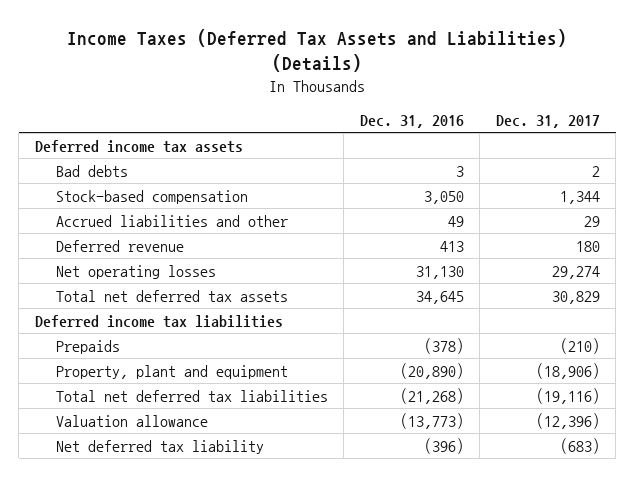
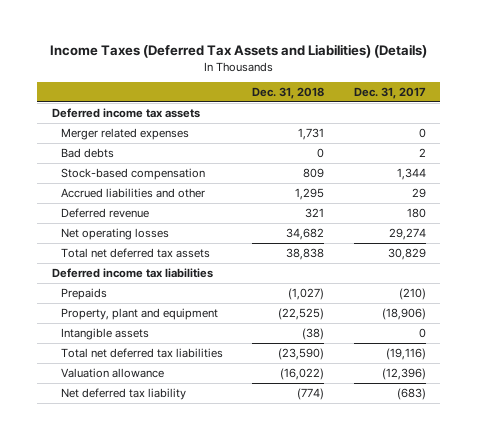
[359,114,464,128] Dec. 31, 2016 -> none
none -> [252,87,325,100] Dec. 31, 2018
none -> [60,127,189,140] Merger related expenses
none -> [60,327,149,340] Intangible assets

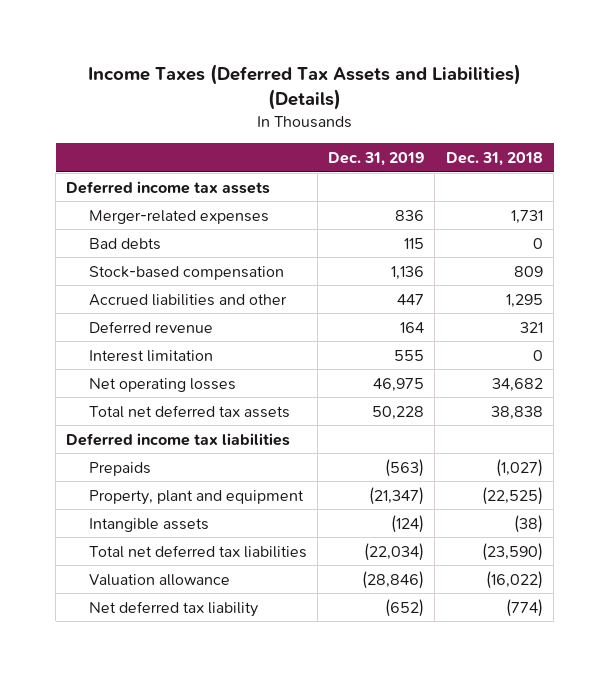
[353,87,426,100] Dec. 31, 2017 -> none
none -> [328,151,425,166] Dec. 31, 2019
[60,127,189,140] Merger related expenses -> [88,209,269,224] Merger-related expenses
none -> [88,349,213,362] Interest limitation

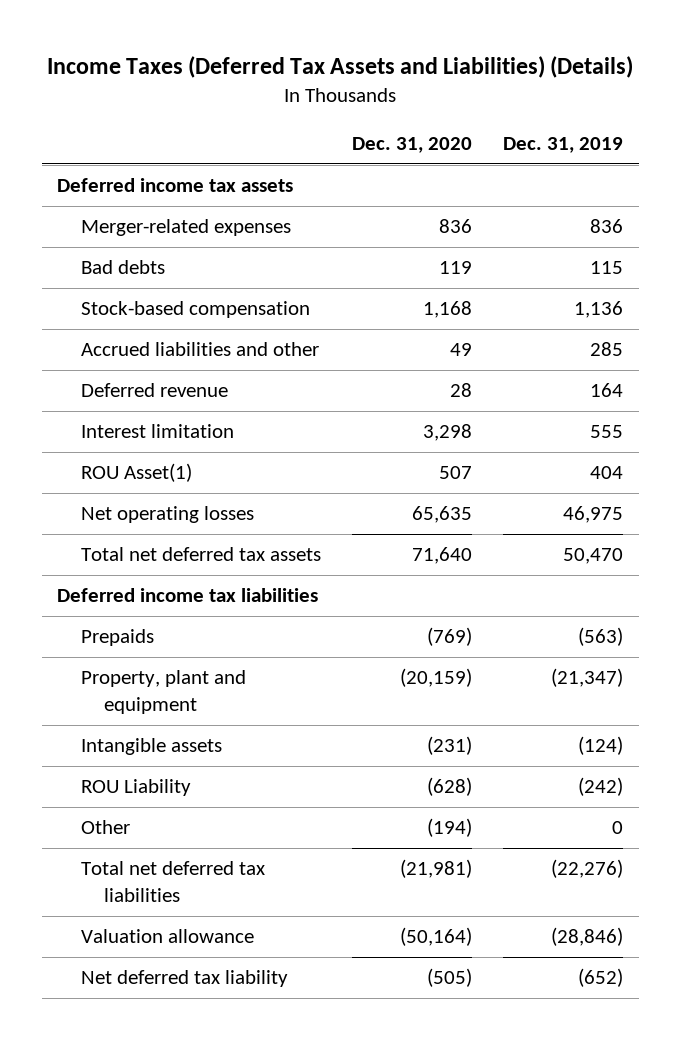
[445,151,543,166] Dec. 31, 2018 -> none
none -> [352,136,473,153] Dec. 31, 2020
[397,293,425,305] 447 -> [590,342,624,357] 285
none -> [80,463,192,483] ROU Asset(1)
[372,405,425,420] 50,228 -> [563,548,624,565] 50,470
none -> [80,779,191,797] ROU Liability
none -> [80,820,130,835] Other
[364,542,425,561] (22,034) -> [551,859,624,879] (22,276)

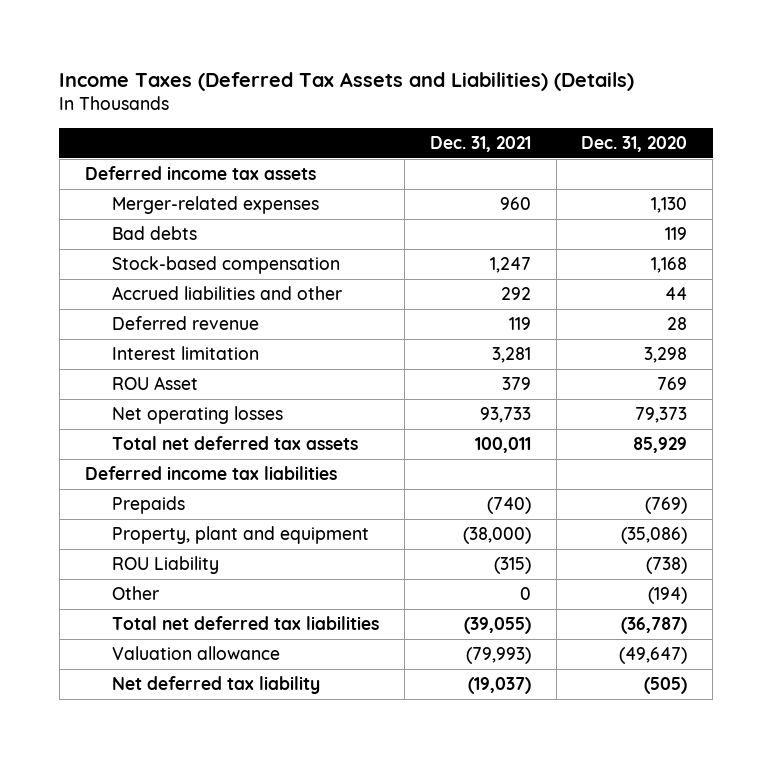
[503,136,624,153] Dec. 31, 2019 -> none
none -> [429,136,531,153] Dec. 31, 2021
[439,219,473,234] 836 -> [651,197,688,214] 1,130
[450,343,473,357] 49 -> [665,287,688,301] 44
[80,463,192,483] ROU Asset(1) -> [112,376,199,391] ROU Asset
[439,466,473,480] 507 -> [657,377,688,391] 769
[412,506,473,524] 65,635 -> [635,407,688,424] 79,373
[412,547,473,565] 71,640 -> [633,437,688,454] 85,929
[80,738,222,756] Intangible assets -> none
[400,668,473,688] (20,159) -> [621,527,688,545] (35,086)
[427,777,473,797] (628) -> [646,557,688,575] (738)
[400,859,473,879] (21,981) -> [621,617,688,635] (36,787)
[400,927,473,947] (50,164) -> [619,647,688,665] (49,647)

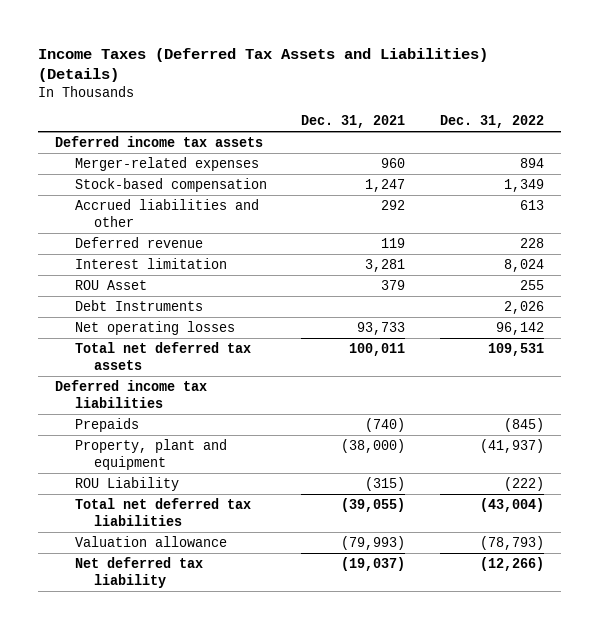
[581,136,688,153] Dec. 31, 2020 -> none
none -> [439,115,544,129] Dec. 31, 2022
[112,226,198,241] Bad debts -> none
none -> [74,299,203,311] Debt Instruments
[112,586,160,601] Other -> none

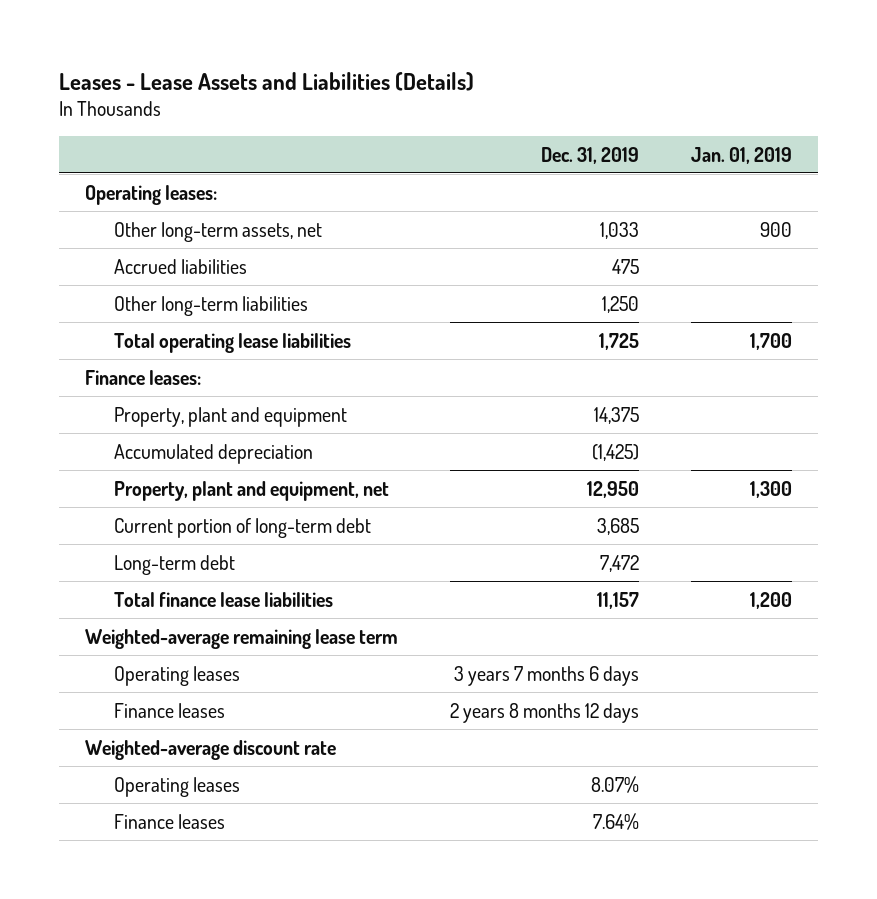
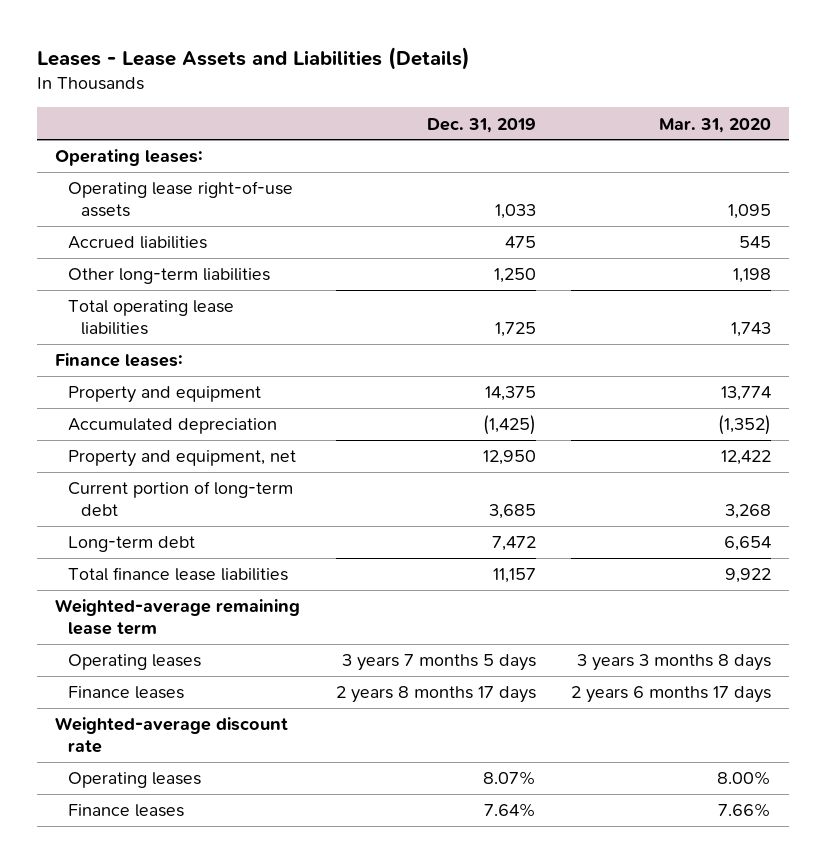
[690,146,792,164] Jan. 01, 2019 -> none
none -> [658,117,771,133] Mar. 31, 2020
[113,221,322,242] Other long-term assets, net -> [68,181,294,218] Operating lease right-of-use assets
[113,406,347,427] Property, plant and equipment -> [68,386,262,404] Property and equipment
[113,480,389,501] Property, plant and equipment, net -> [68,450,297,468] Property and equipment, net
[453,665,639,686] 3 years 7 months 6 days -> [341,654,536,672] 3 years 7 months 5 days
[449,702,639,723] 2 years 8 months 12 days -> [335,686,536,704] 2 years 8 months 17 days

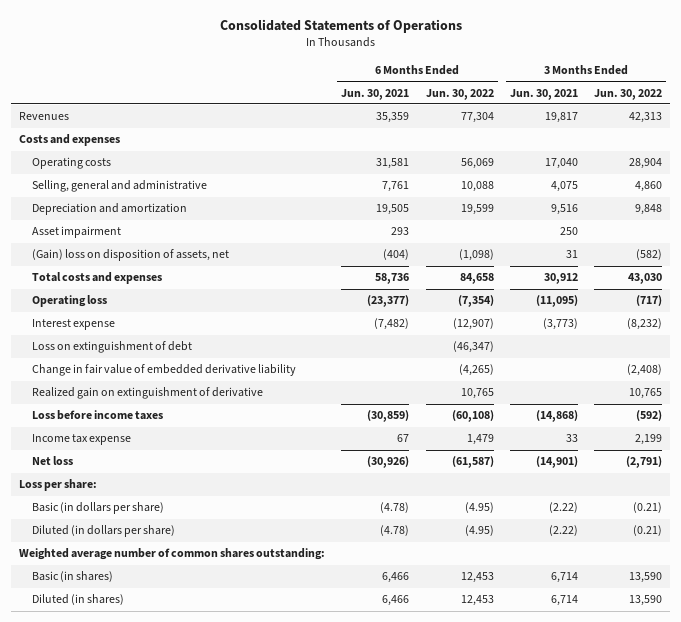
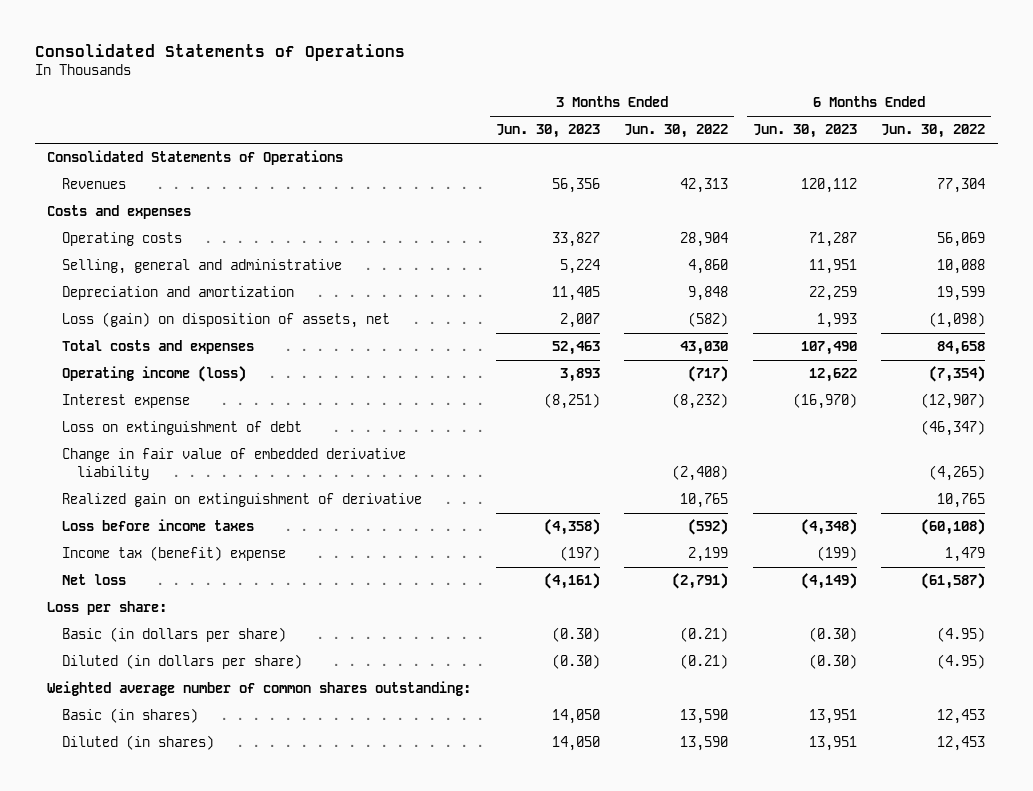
[341,88,410,100] Jun. 30, 2021 -> none
[509,88,578,100] Jun. 30, 2021 -> none
none -> [495,124,600,139] Jun. 30, 2023
none -> [752,124,857,139] Jun. 30, 2023
none -> [47,150,344,166] Consolidated Statements of Operations
[31,226,121,239] Asset impairment -> none
[31,249,229,262] (Gain) loss on disposition of assets, net -> [62,312,391,329] Loss (gain) on disposition of assets, net
[31,295,107,308] Operating loss -> [62,366,247,383] Operating income (loss)
[31,434,131,446] Income tax expense -> [62,546,287,562] Income tax (benefit) expense

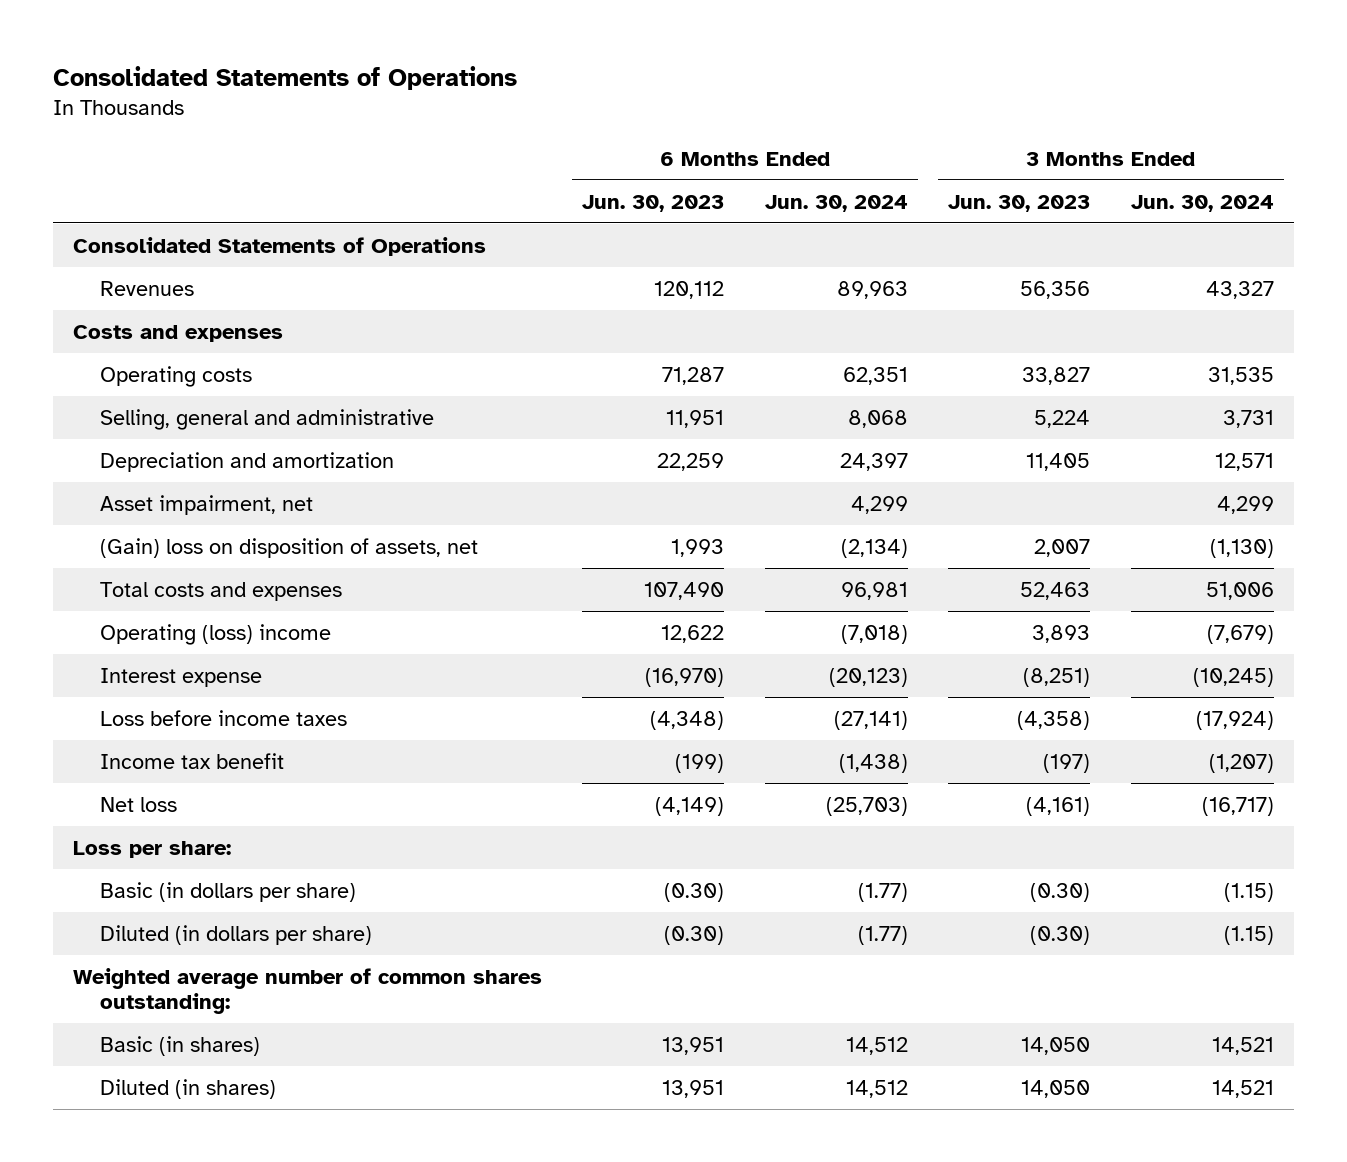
[624,124,729,139] Jun. 30, 2022 -> none
[881,124,986,139] Jun. 30, 2022 -> none
none -> [764,194,908,212] Jun. 30, 2024
none -> [1130,194,1274,212] Jun. 30, 2024
none -> [100,494,314,515] Asset impairment, net
[62,312,391,329] Loss (gain) on disposition of assets, net -> [100,537,479,558] (Gain) loss on disposition of assets, net
[62,366,247,383] Operating income (loss) -> [100,623,332,645] Operating (loss) income
[62,421,303,436] Loss on extinguishment of debt -> none
[62,448,407,480] Change in fair value of embedded derivative liability -> none
[62,493,423,508] Realized gain on extinguishment of derivative -> none
[62,546,287,562] Income tax (benefit) expense -> [100,752,285,769] Income tax benefit

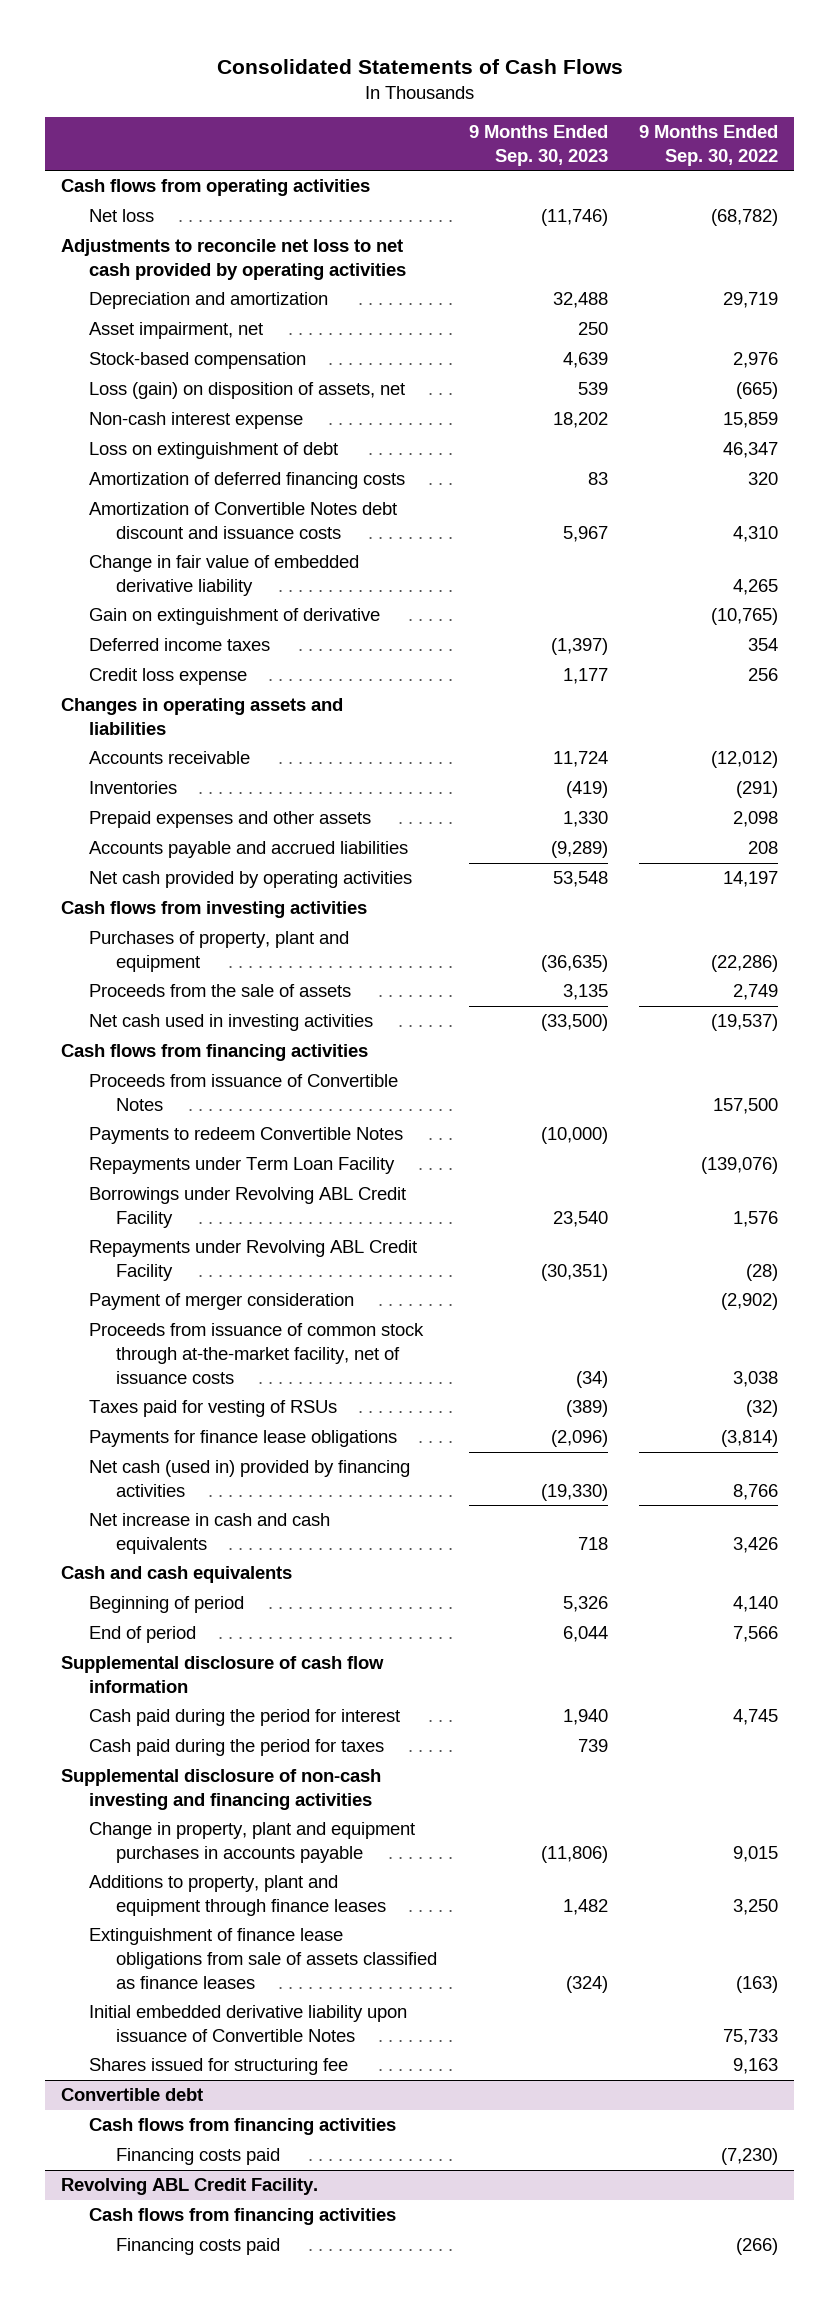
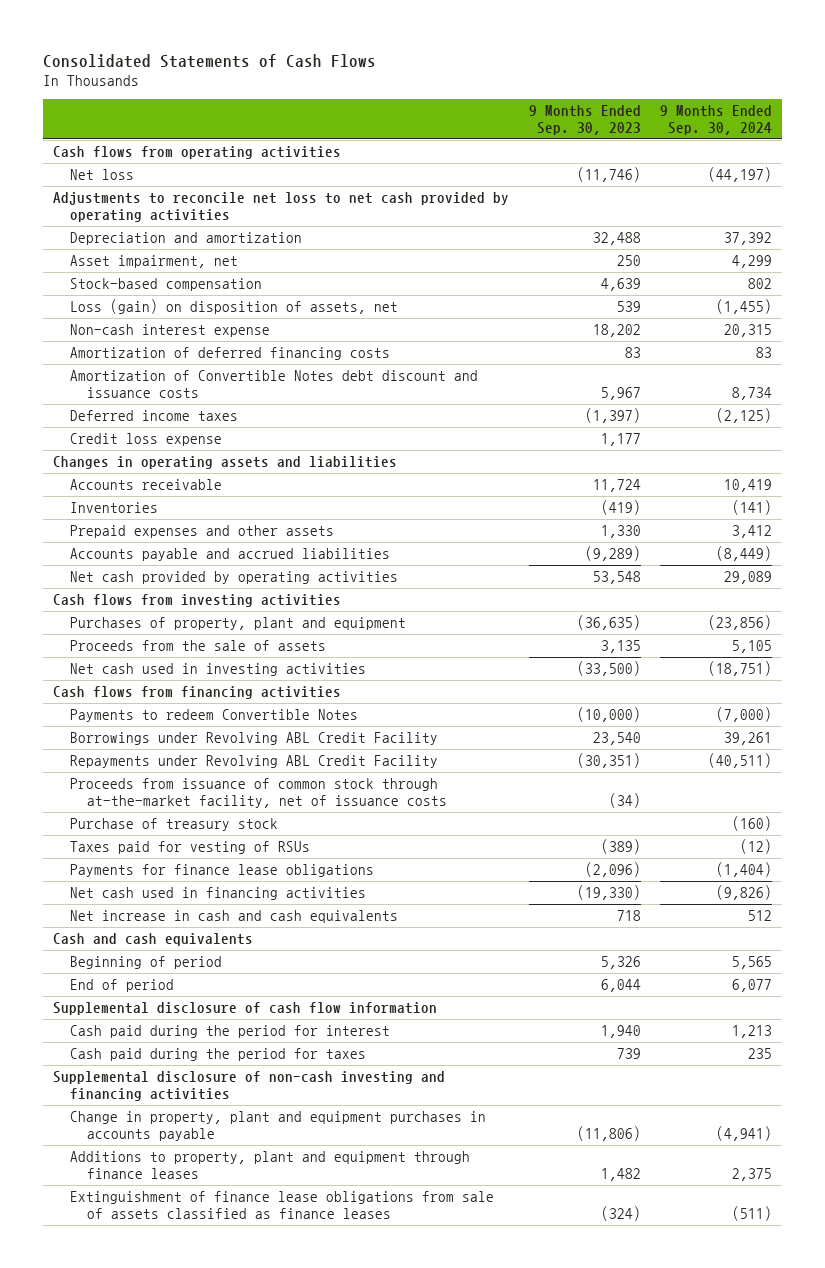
[639,125,779,166] 9 Months Ended Sep. 30, 2022 -> none
none -> [660,105,773,135] 9 Months Ended Sep. 30, 2024
[88,442,338,460] Loss on extinguishment of debt -> none
[88,555,359,596] Change in fair value of embedded derivative liability -> none
[88,608,380,626] Gain on extinguishment of derivative -> none
[88,1074,398,1111] Proceeds from issuance of Convertible Notes -> none
[88,1157,395,1175] Repayments under Term Loan Facility -> none
[88,1293,354,1311] Payment of merger consideration -> none
none -> [70,818,279,832] Purchase of treasury stock
[88,1460,410,1497] Net cash (used in) provided by financing activities -> [70,887,367,901] Net cash used in financing activities
[88,2005,407,2042] Initial embedded derivative liability upon issuance of Convertible Notes -> none
[88,2058,348,2076] Shares issued for structuring fee -> none
[60,2088,203,2102] Convertible debt -> none
[88,2118,396,2136] Cash flows from financing activities -> none
[116,2148,281,2166] Financing costs paid -> none
[60,2178,318,2196] Revolving ABL Credit Facility. -> none
[88,2208,396,2226] Cash flows from financing activities -> none
[116,2238,281,2256] Financing costs paid -> none

